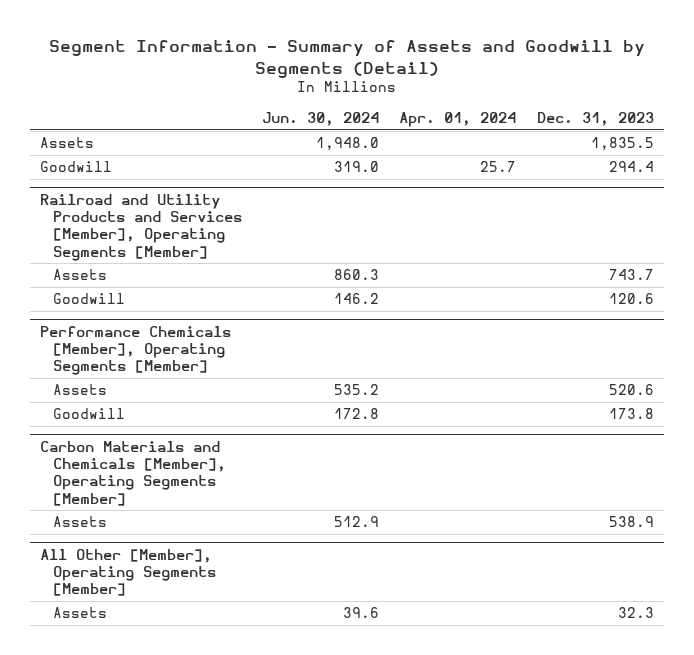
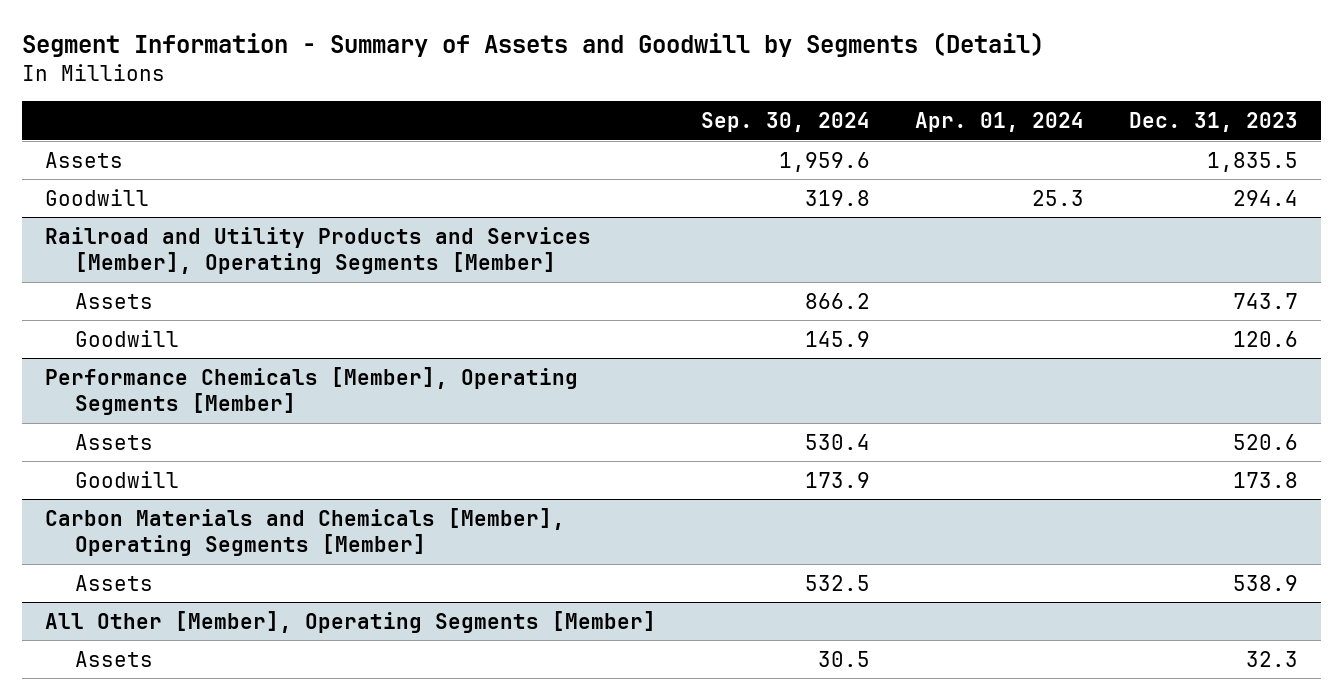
[262,112,380,127] Jun. 30, 2024 -> none
none -> [700,111,870,132] Sep. 30, 2024
[480,161,517,173] 25.7 -> [1032,189,1085,206] 25.3

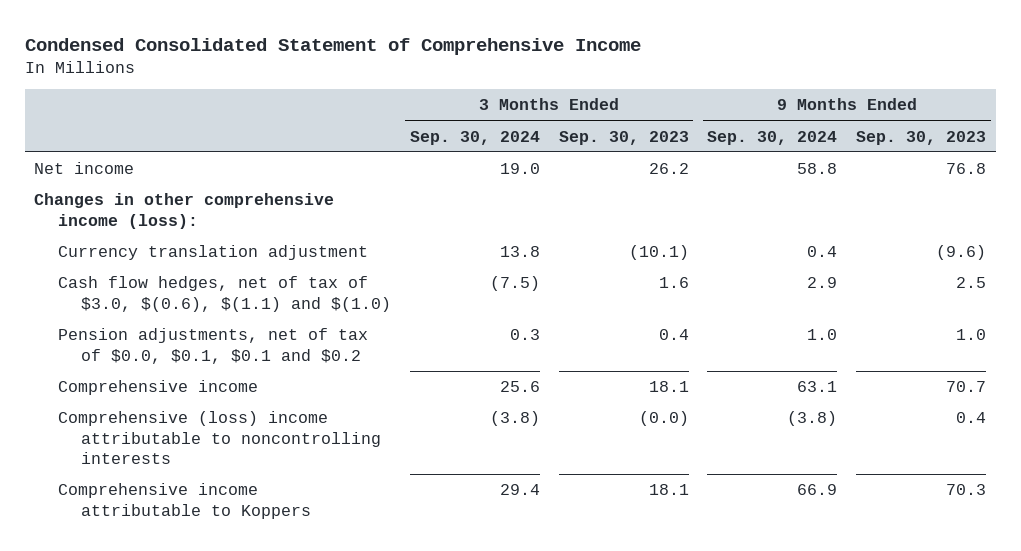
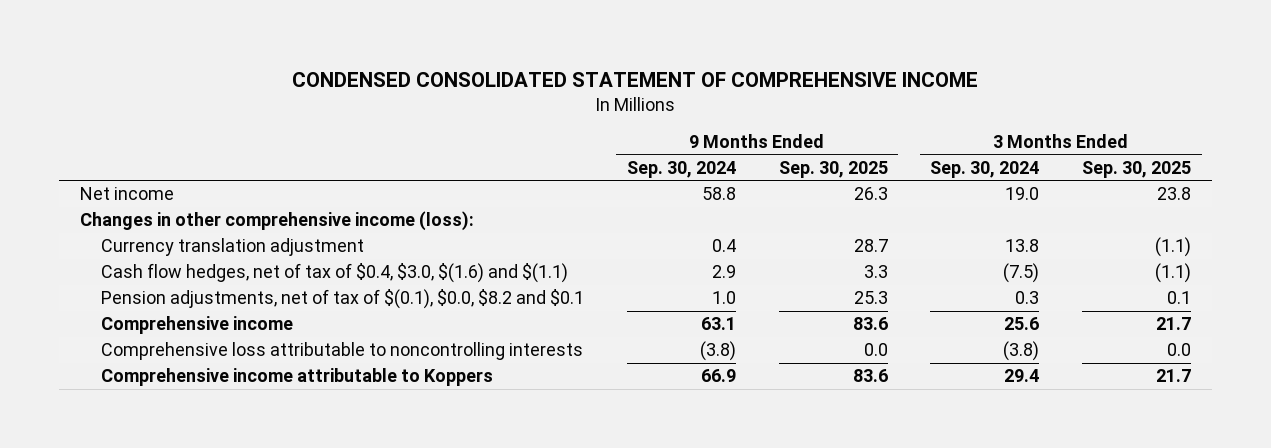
[24,37,641,55] Condensed Consolidated Statement of Comprehensive Income -> [292,71,979,87] CONDENSED CONSOLIDATED STATEMENT OF COMPREHENSIVE INCOME
[558,130,689,145] Sep. 30, 2023 -> none
[856,130,987,145] Sep. 30, 2023 -> none
none -> [778,160,888,178] Sep. 30, 2025
none -> [1081,160,1191,178] Sep. 30, 2025
[57,276,391,312] Cash flow hedges, net of tax of $3.0, $(0.6), $(1.1) and $(1.0) -> [101,263,569,284] Cash flow hedges, net of tax of $0.4, $3.0, $(1.6) and $(1.1)
[57,328,368,364] Pension adjustments, net of tax of $0.0, $0.1, $0.1 and $0.2 -> [101,289,585,310] Pension adjustments, net of tax of $(0.1), $0.0, $8.2 and $0.1
[57,411,381,465] Comprehensive (loss) income attributable to noncontrolling interests -> [101,342,584,361] Comprehensive loss attributable to noncontrolling interests

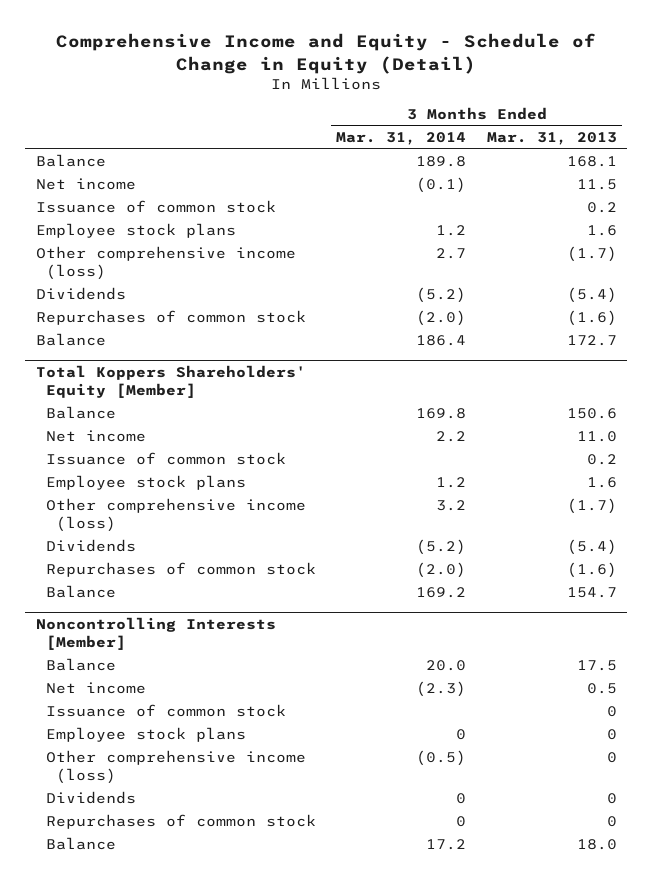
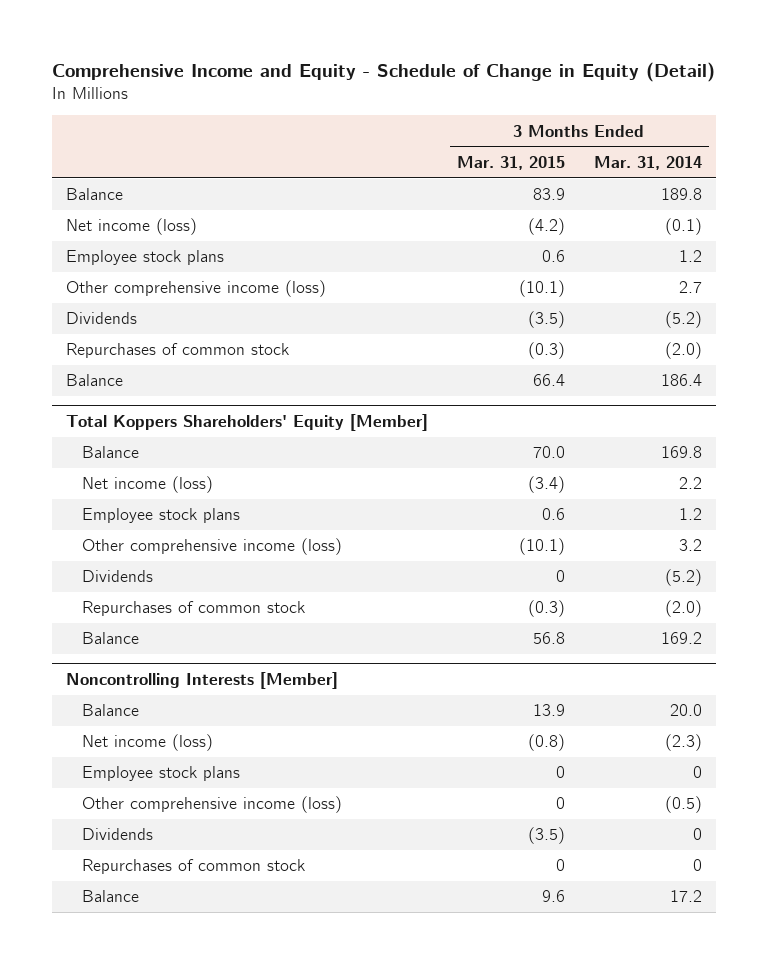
[487,132,618,146] Mar. 31, 2013 -> none
none -> [456,155,565,170] Mar. 31, 2015
[35,200,276,214] Issuance of common stock -> none
[35,178,136,191] Net income -> [65,218,197,236] Net income (loss)
[45,452,286,466] Issuance of common stock -> none
[45,430,146,443] Net income -> [81,476,213,494] Net income (loss)
[45,704,286,718] Issuance of common stock -> none
[45,682,146,695] Net income -> [81,734,213,752] Net income (loss)

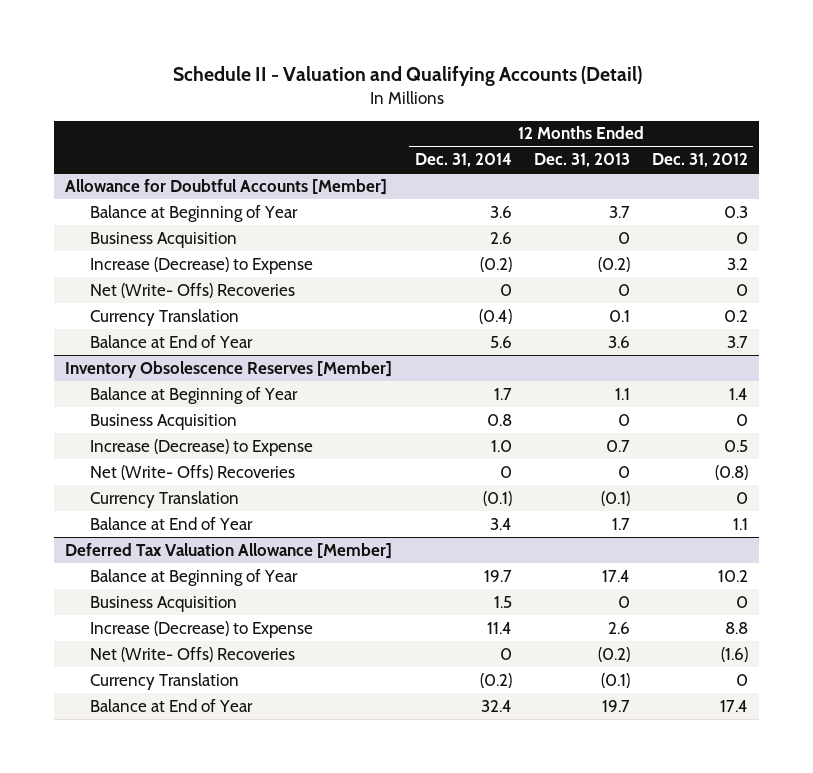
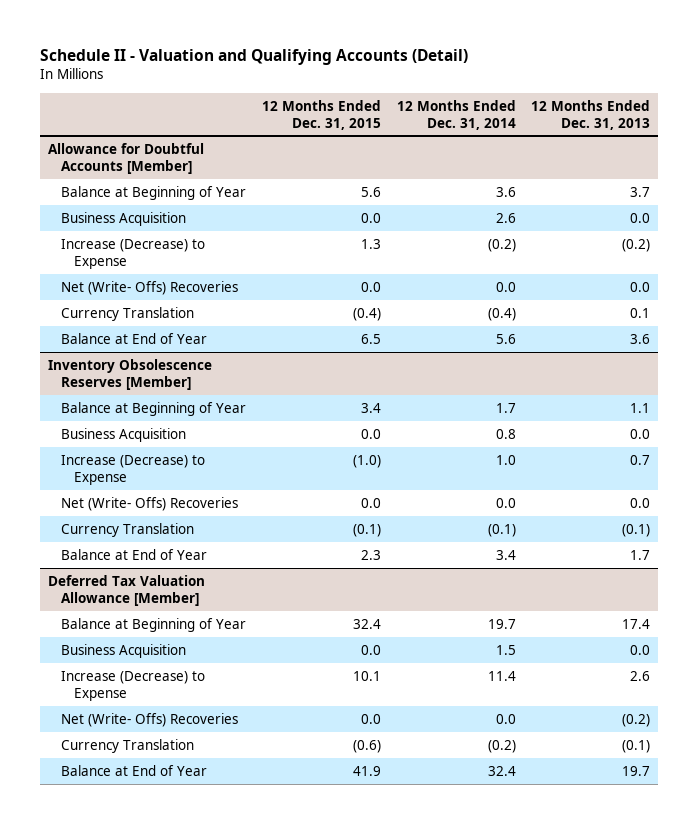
[651,153,748,168] Dec. 31, 2012 -> none
none -> [261,99,381,130] 12 Months Ended Dec. 31, 2015
[617,231,630,244] 0 -> [630,212,651,223] 0.0
[499,283,512,296] 0 -> [495,281,516,292] 0.0
[617,283,630,296] 0 -> [630,281,651,292] 0.0
[617,413,630,426] 0 -> [630,428,651,439] 0.0
[499,465,512,478] 0 -> [495,497,516,508] 0.0
[617,465,630,478] 0 -> [630,497,651,508] 0.0
[617,595,630,608] 0 -> [630,644,651,655] 0.0
[499,647,512,660] 0 -> [495,713,516,724] 0.0

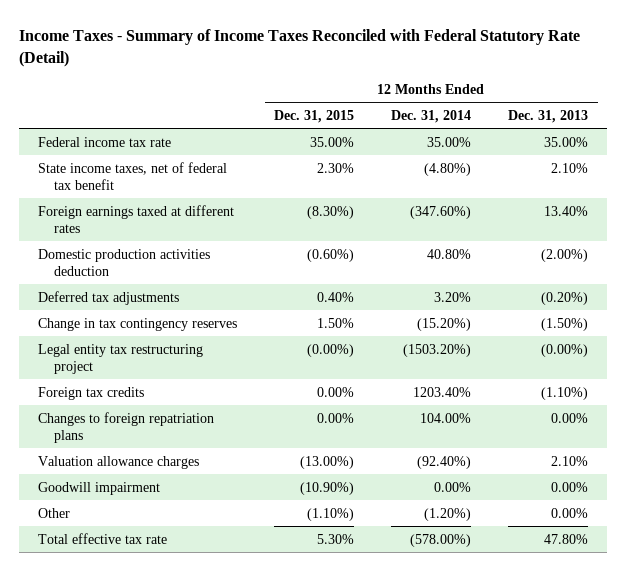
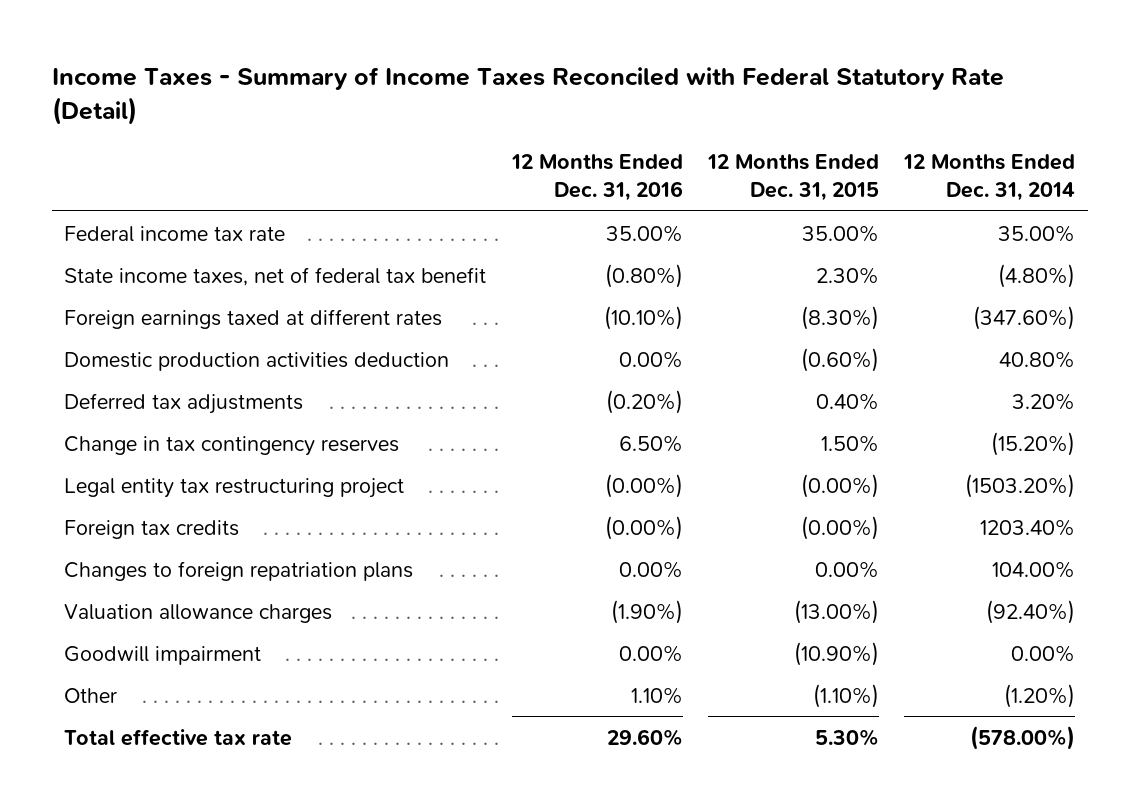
[508,109,589,123] Dec. 31, 2013 -> none
none -> [510,154,683,201] 12 Months Ended Dec. 31, 2016
[317,386,355,397] 0.00% -> [801,515,880,540] (0.00%)

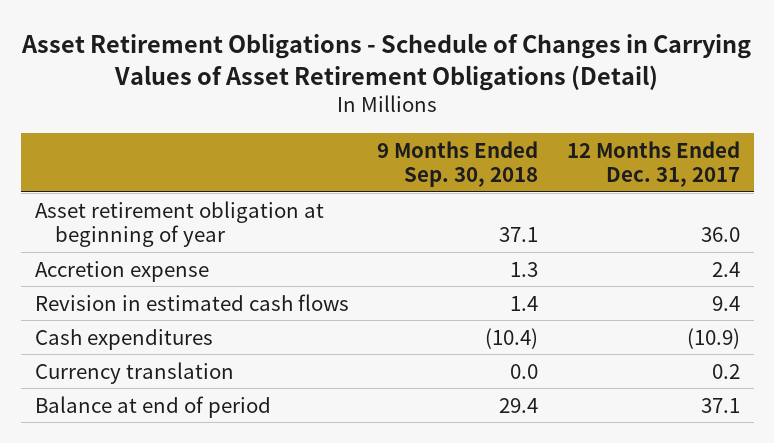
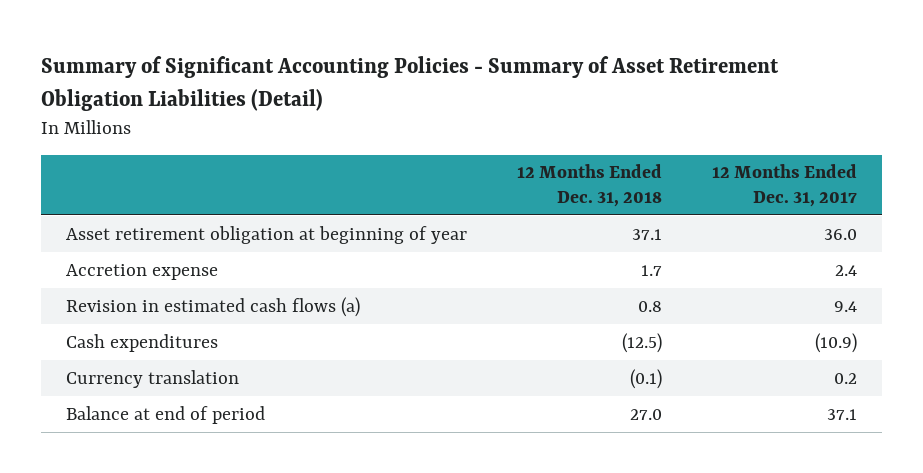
[21,32,752,91] Asset Retirement Obligations - Schedule of Changes in Carrying Values of Asset Retirement Obligations (Detail) -> [41,56,780,111] Summary of Significant Accounting Policies - Summary of Asset Retirement Obligation Liabilities (Detail)
[377,140,539,188] 9 Months Ended Sep. 30, 2018 -> none
none -> [516,164,662,207] 12 Months Ended Dec. 31, 2018
[34,293,349,311] Revision in estimated cash flows -> [65,296,360,317] Revision in estimated cash flows (a)

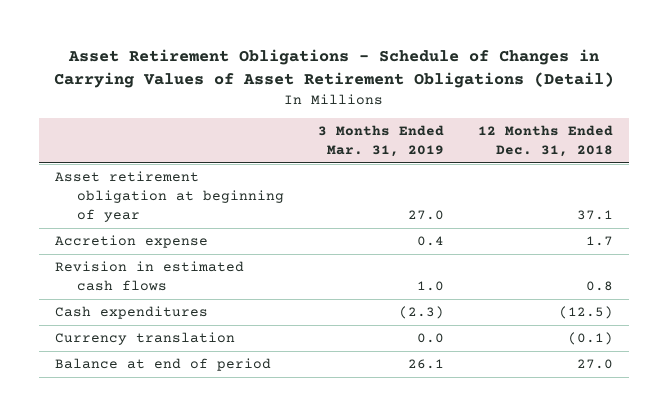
[41,56,780,111] Summary of Significant Accounting Policies - Summary of Asset Retirement Obligation Liabilities (Detail) -> [53,49,614,88] Asset Retirement Obligations - Schedule of Changes in Carrying Values of Asset Retirement Obligations (Detail)
[711,164,857,207] 12 Months Ended Dec. 31, 2017 -> none
none -> [317,125,444,158] 3 Months Ended Mar. 31, 2019
[65,296,360,317] Revision in estimated cash flows (a) -> [55,261,245,292] Revision in estimated cash flows

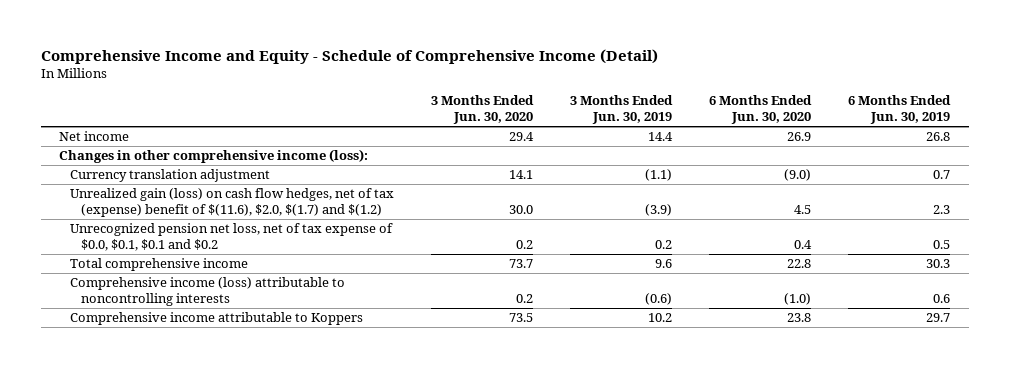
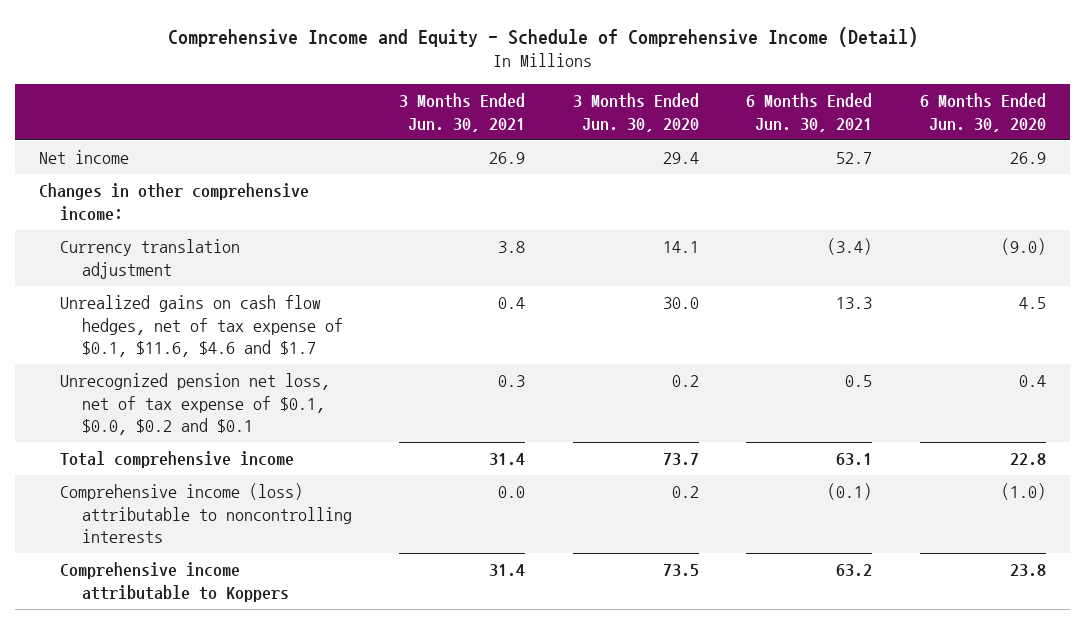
[570,95,674,124] 3 Months Ended Jun. 30, 2019 -> none
[848,95,952,124] 6 Months Ended Jun. 30, 2019 -> none
none -> [399,93,526,132] 3 Months Ended Jun. 30, 2021
none -> [746,93,873,132] 6 Months Ended Jun. 30, 2021
[59,149,369,164] Changes in other comprehensive income (loss): -> [39,183,310,221] Changes in other comprehensive income:
[69,188,394,218] Unrealized gain (loss) on cash flow hedges, net of tax (expense) benefit of $(11.6), $2.0, $(1.7) and $(1.2) -> [60,295,343,358] Unrealized gains on cash flow hedges, net of tax expense of $0.1, $11.6, $4.6 and $1.7
[69,223,393,252] Unrecognized pension net loss, net of tax expense of $0.0, $0.1, $0.1 and $0.2 -> [60,373,331,436] Unrecognized pension net loss, net of tax expense of $0.1, $0.0, $0.2 and $0.1

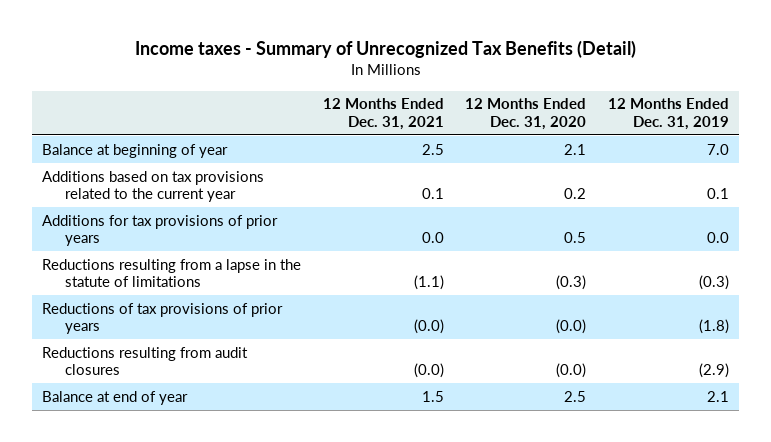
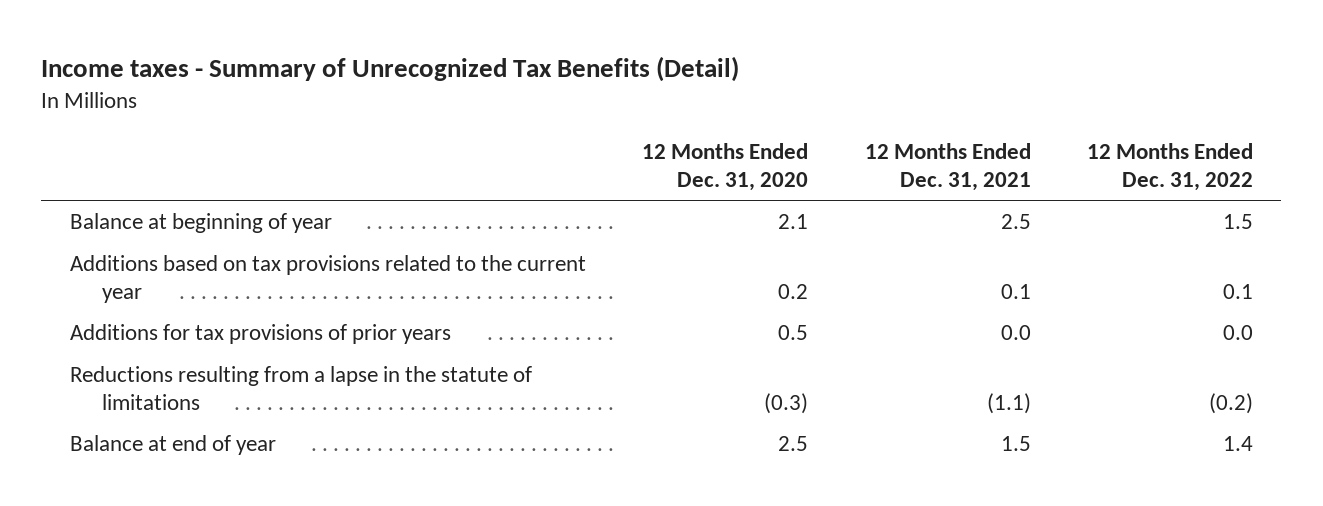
[607,98,729,130] 12 Months Ended Dec. 31, 2019 -> none
none -> [1087,143,1254,191] 12 Months Ended Dec. 31, 2022
[42,302,284,335] Reductions of tax provisions of prior years -> none
[42,346,249,376] Reductions resulting from audit closures -> none

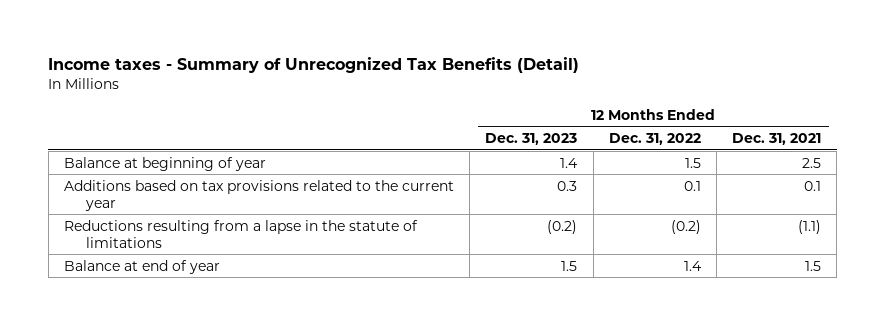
[642,143,809,191] 12 Months Ended Dec. 31, 2020 -> none
none -> [485,132,578,145] Dec. 31, 2023
[69,324,451,345] Additions for tax provisions of prior years -> none

